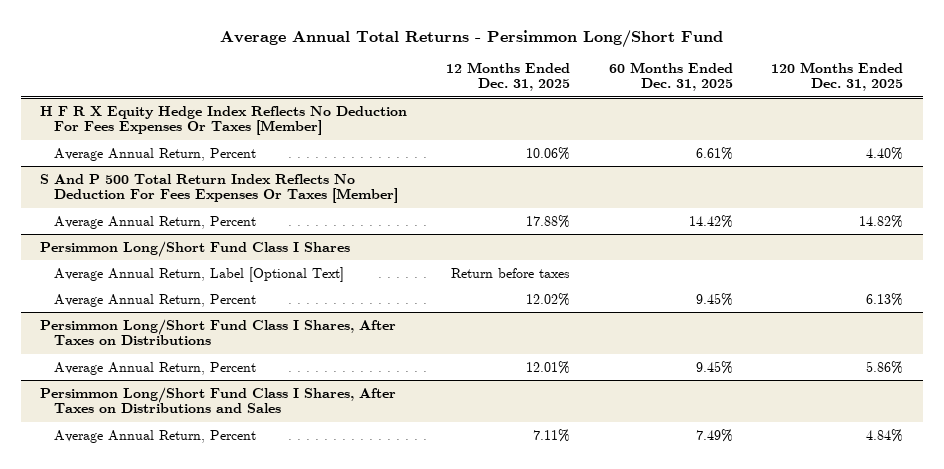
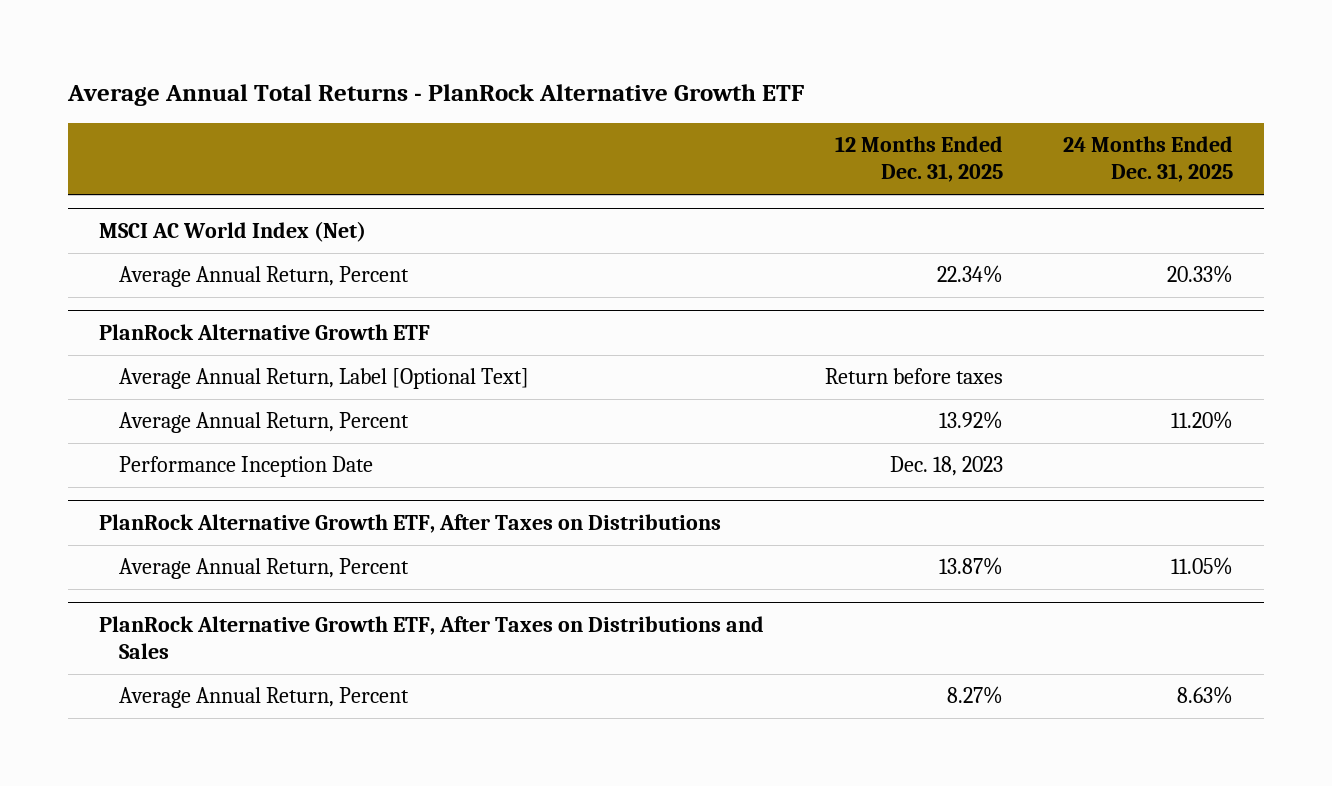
[219,29,723,48] Average Annual Total Returns - Persimmon Long/Short Fund -> [67,84,805,107] Average Annual Total Returns - PlanRock Alternative Growth ETF
[608,61,733,92] 60 Months Ended Dec. 31, 2025 -> none
[771,61,904,92] 120 Months Ended Dec. 31, 2025 -> none
none -> [1063,136,1234,183] 24 Months Ended Dec. 31, 2025
[40,105,408,136] H F R X Equity Hedge Index Reflects No Deduction For Fees Expenses Or Taxes [Member] -> none
[40,173,399,204] S And P 500 Total Return Index Reflects No Deduction For Fees Expenses Or Taxes [Member] -> none
[54,215,257,229] Average Annual Return, Percent -> none
[40,240,351,257] Persimmon Long/Short Fund Class I Shares -> none
none -> [98,221,366,243] MSCI AC World Index (Net)
[526,146,571,160] 10.06% -> [936,265,1003,284] 22.34%
none -> [98,324,430,341] PlanRock Alternative Growth ETF
[40,318,397,346] Persimmon Long/Short Fund Class I Shares, After Taxes on Distributions -> none
[40,386,397,414] Persimmon Long/Short Fund Class I Shares, After Taxes on Distributions and Sales -> none
[526,292,571,306] 12.02% -> [938,411,1003,430] 13.92%
none -> [118,456,373,478] Performance Inception Date
none -> [98,514,721,534] PlanRock Alternative Growth ETF, After Taxes on Distributions
[526,360,571,374] 12.01% -> [938,557,1003,576] 13.87%
none -> [98,616,764,660] PlanRock Alternative Growth ETF, After Taxes on Distributions and Sales
[533,428,571,442] 7.11% -> [946,686,1003,705] 8.27%

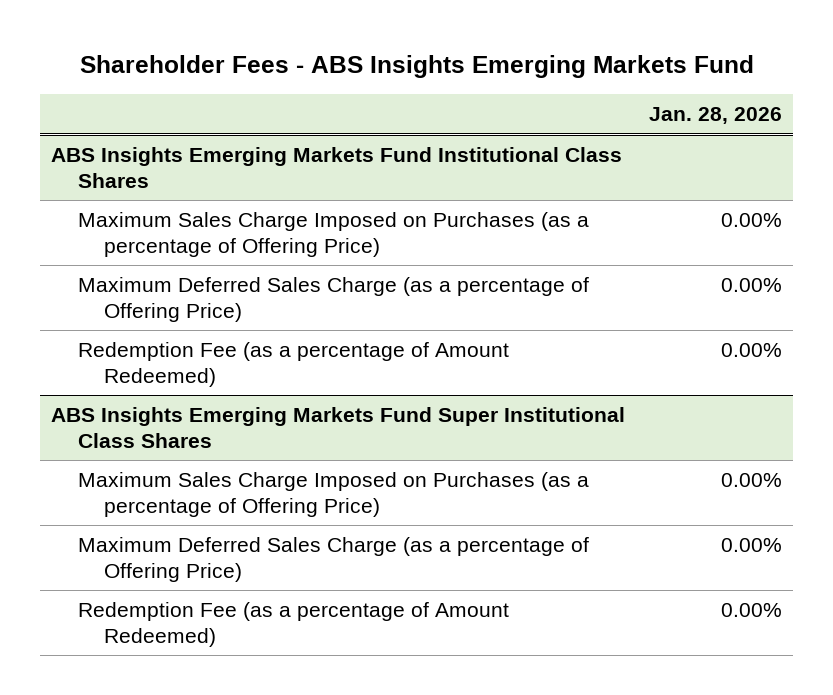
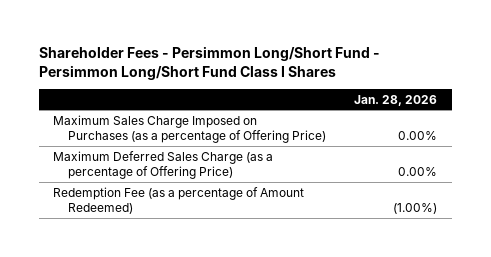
[79,54,754,78] Shareholder Fees - ABS Insights Emerging Markets Fund -> [39,46,381,80] Shareholder Fees - Persimmon Long/Short Fund - Persimmon Long/Short Fund Class I Shares
[51,147,623,188] ABS Insights Emerging Markets Fund Institutional Class Shares -> none
[51,407,626,448] ABS Insights Emerging Markets Fund Super Institutional Class Shares -> none
[77,472,589,517] Maximum Sales Charge Imposed on Purchases (as a percentage of Offering Price) -> none
[77,537,589,582] Maximum Deferred Sales Charge (as a percentage of Offering Price) -> none
[77,602,509,647] Redemption Fee (as a percentage of Amount Redeemed) -> none
[720,343,782,358] 0.00% -> [393,203,438,215] (1.00%)

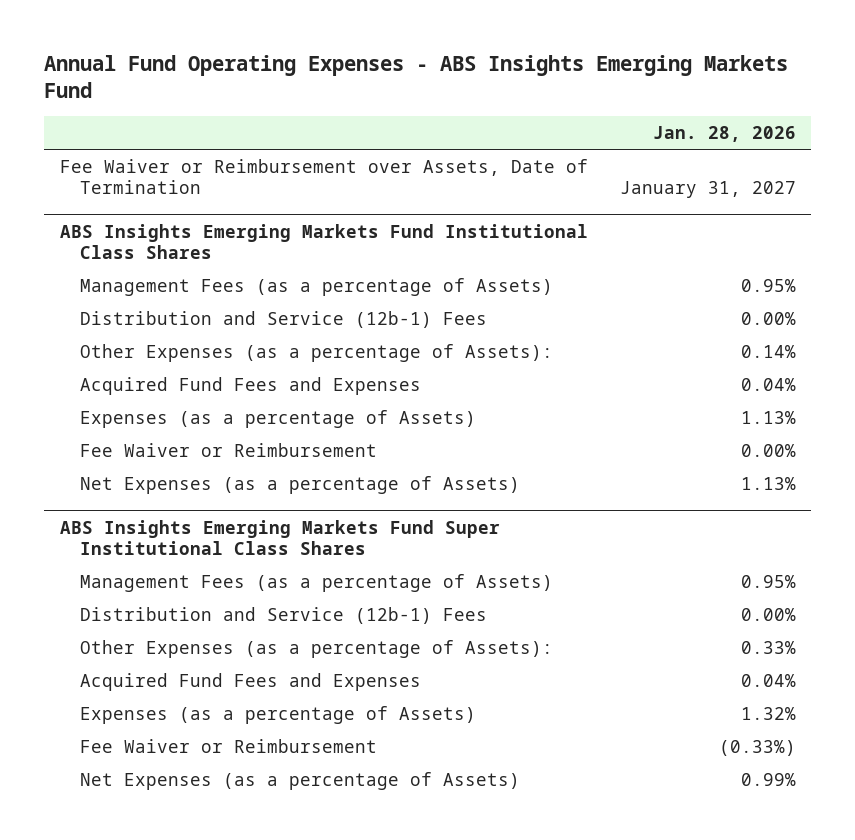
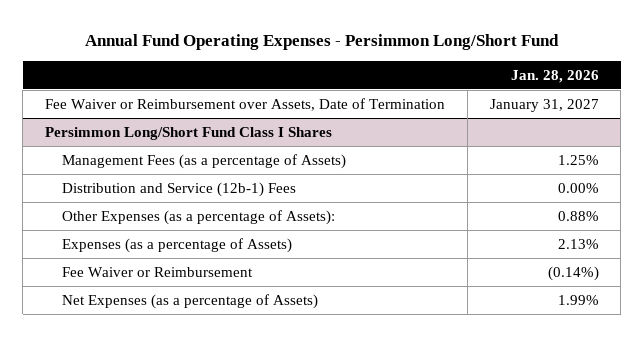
[43,54,788,99] Annual Fund Operating Expenses - ABS Insights Emerging Markets Fund -> [84,34,559,51] Annual Fund Operating Expenses - Persimmon Long/Short Fund
[59,223,588,259] ABS Insights Emerging Markets Fund Institutional Class Shares -> none
[79,310,487,328] Distribution and Service (12b-1) Fees -> none
[79,343,553,362] Other Expenses (as a percentage of Assets): -> none
[79,376,421,395] Acquired Fund Fees and Expenses -> none
[79,409,476,428] Expenses (as a percentage of Assets) -> none
[79,442,377,457] Fee Waiver or Reimbursement -> none
[79,475,520,494] Net Expenses (as a percentage of Assets) -> none
[59,519,500,555] ABS Insights Emerging Markets Fund Super Institutional Class Shares -> none
[79,573,553,592] Management Fees (as a percentage of Assets) -> none
none -> [45,126,333,140] Persimmon Long/Short Fund Class I Shares
[740,278,796,292] 0.95% -> [557,154,599,165] 1.25%
[79,672,421,691] Acquired Fund Fees and Expenses -> none
[740,640,796,654] 0.33% -> [557,210,599,221] 0.88%
[740,706,796,720] 1.32% -> [557,238,599,249] 2.13%
[718,739,796,756] (0.33%) -> [547,265,599,281] (0.14%)
[740,772,796,786] 0.99% -> [557,294,599,305] 1.99%

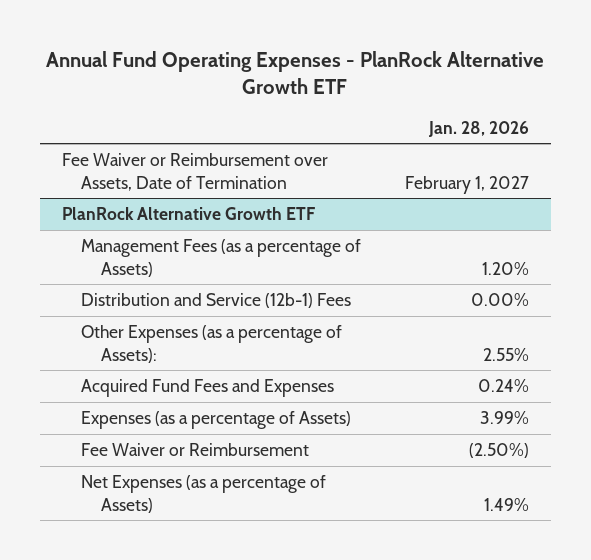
[84,34,559,51] Annual Fund Operating Expenses - Persimmon Long/Short Fund -> [46,50,545,95] Annual Fund Operating Expenses - PlanRock Alternative Growth ETF
[45,126,333,140] Persimmon Long/Short Fund Class I Shares -> none
[489,98,599,112] January 31, 2027 -> [405,175,530,194] February 1, 2027
none -> [61,206,315,220] PlanRock Alternative Growth ETF
[557,154,599,165] 1.25% -> [482,261,530,275] 1.20%
[557,210,599,221] 0.88% -> [483,347,530,361] 2.55%
none -> [81,378,335,397] Acquired Fund Fees and Expenses
[557,238,599,249] 2.13% -> [480,410,530,424] 3.99%
[547,265,599,281] (0.14%) -> [469,442,530,458] (2.50%)
[557,294,599,305] 1.99% -> [484,497,530,511] 1.49%

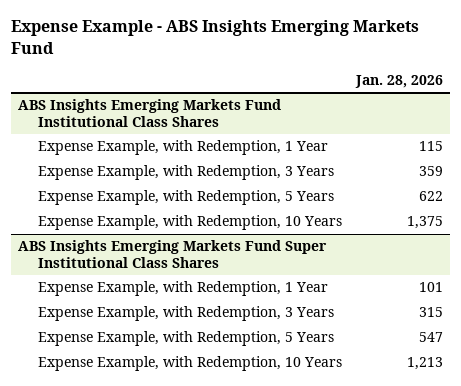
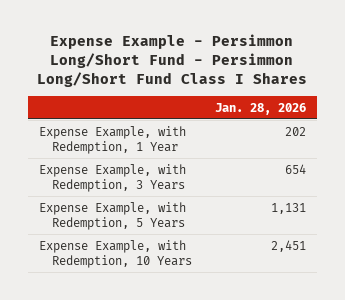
[11,20,420,54] Expense Example - ABS Insights Emerging Markets Fund -> [37,34,308,87] Expense Example - Persimmon Long/Short Fund - Persimmon Long/Short Fund Class I Shares
[18,99,282,127] ABS Insights Emerging Markets Fund Institutional Class Shares -> none
[18,240,328,268] ABS Insights Emerging Markets Fund Super Institutional Class Shares -> none
[37,281,328,297] Expense Example, with Redemption, 1 Year -> none
[37,306,334,322] Expense Example, with Redemption, 3 Years -> none
[37,331,334,347] Expense Example, with Redemption, 5 Years -> none
[37,356,342,372] Expense Example, with Redemption, 10 Years -> none
[418,141,443,152] 115 -> [284,126,306,136] 202
[418,166,443,177] 359 -> [284,163,306,174] 654
[418,191,443,202] 622 -> [270,202,306,214] 1,131
[406,216,443,230] 1,375 -> [270,239,306,252] 2,451

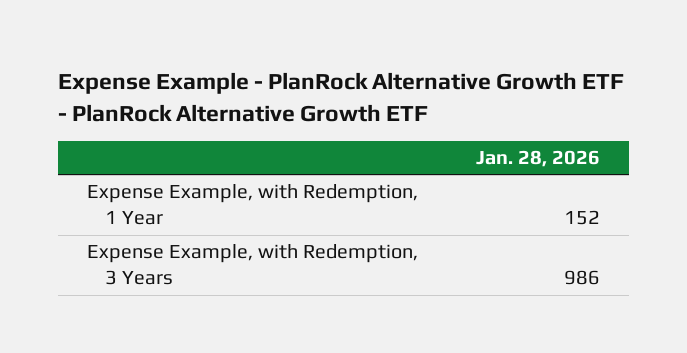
[37,34,308,87] Expense Example - Persimmon Long/Short Fund - Persimmon Long/Short Fund Class I Shares -> [58,72,625,122] Expense Example - PlanRock Alternative Growth ETF - PlanRock Alternative Growth ETF
[39,201,187,231] Expense Example, with Redemption, 5 Years -> none
[39,239,192,269] Expense Example, with Redemption, 10 Years -> none
[284,126,306,136] 202 -> [563,210,600,226] 152
[284,163,306,174] 654 -> [563,270,600,286] 986

